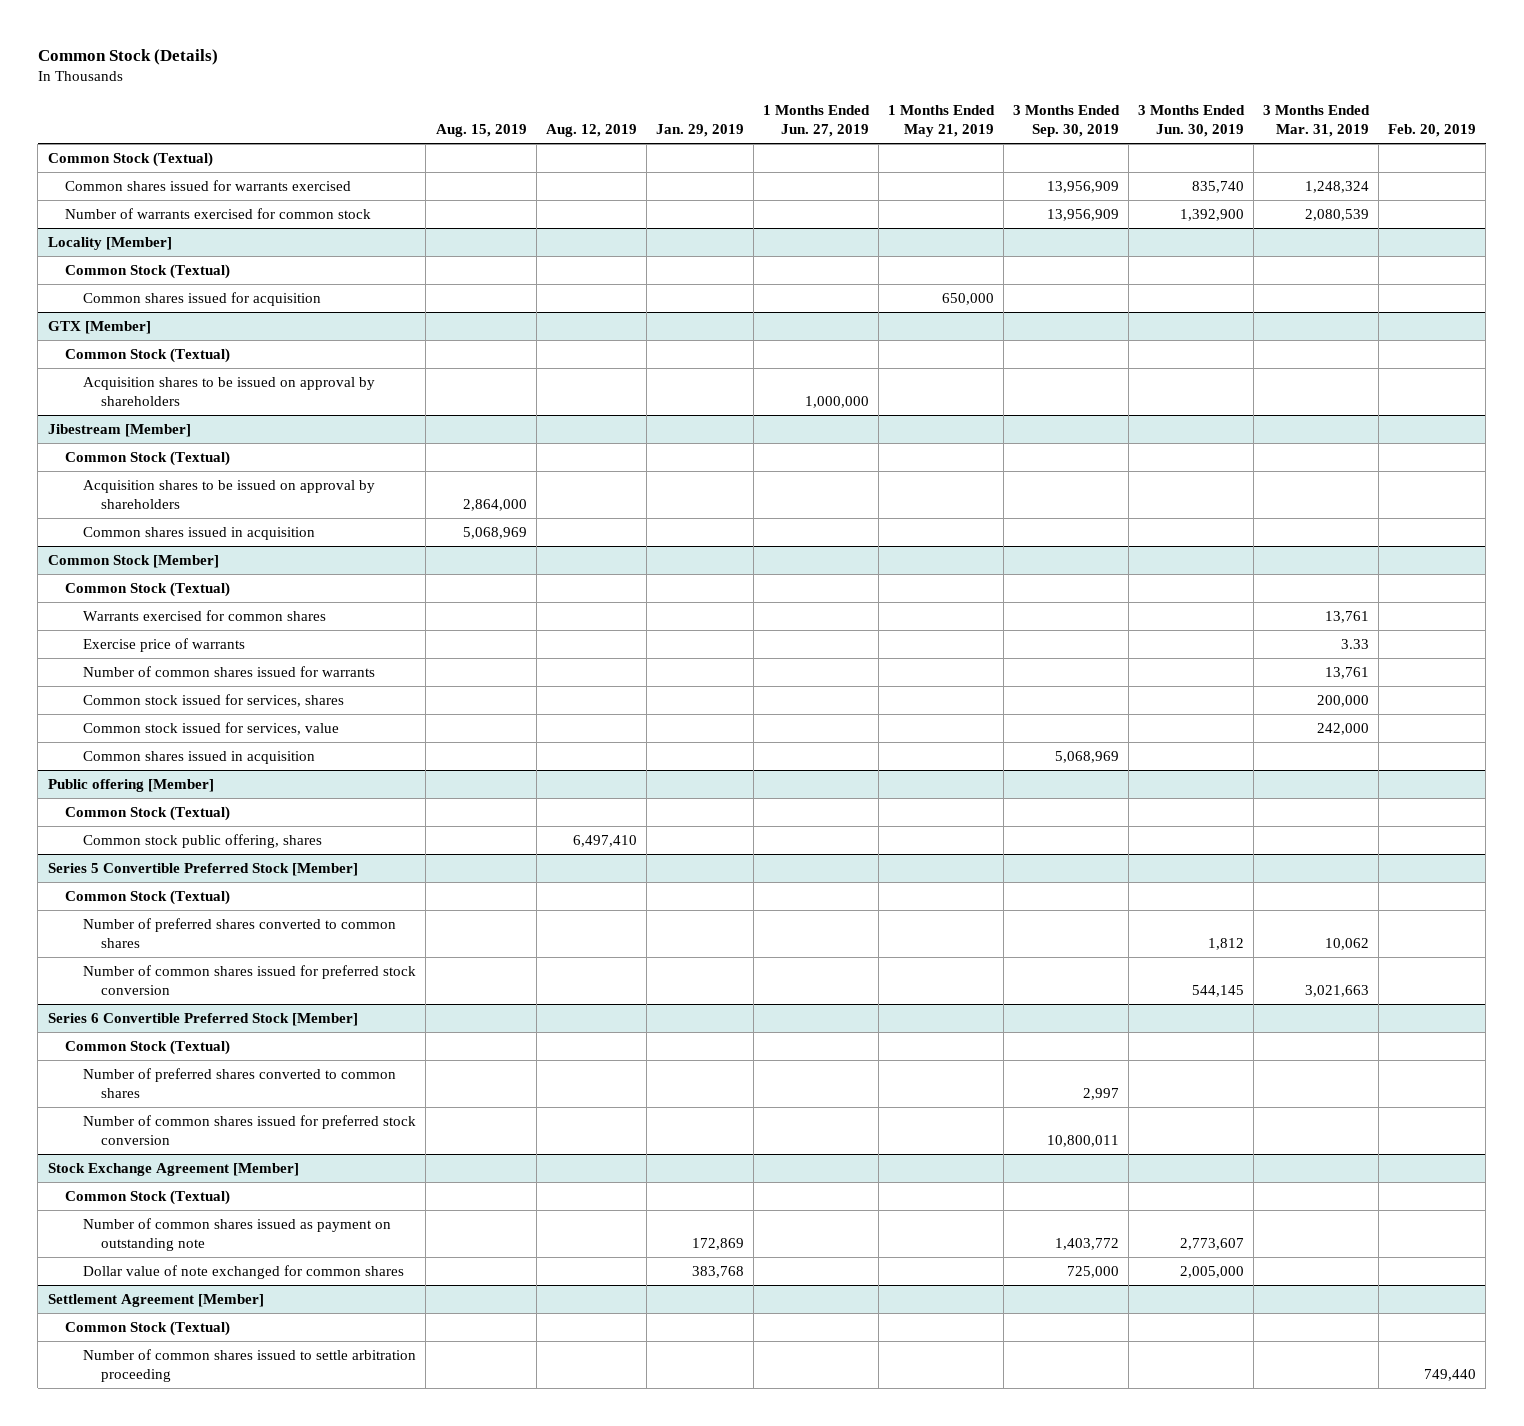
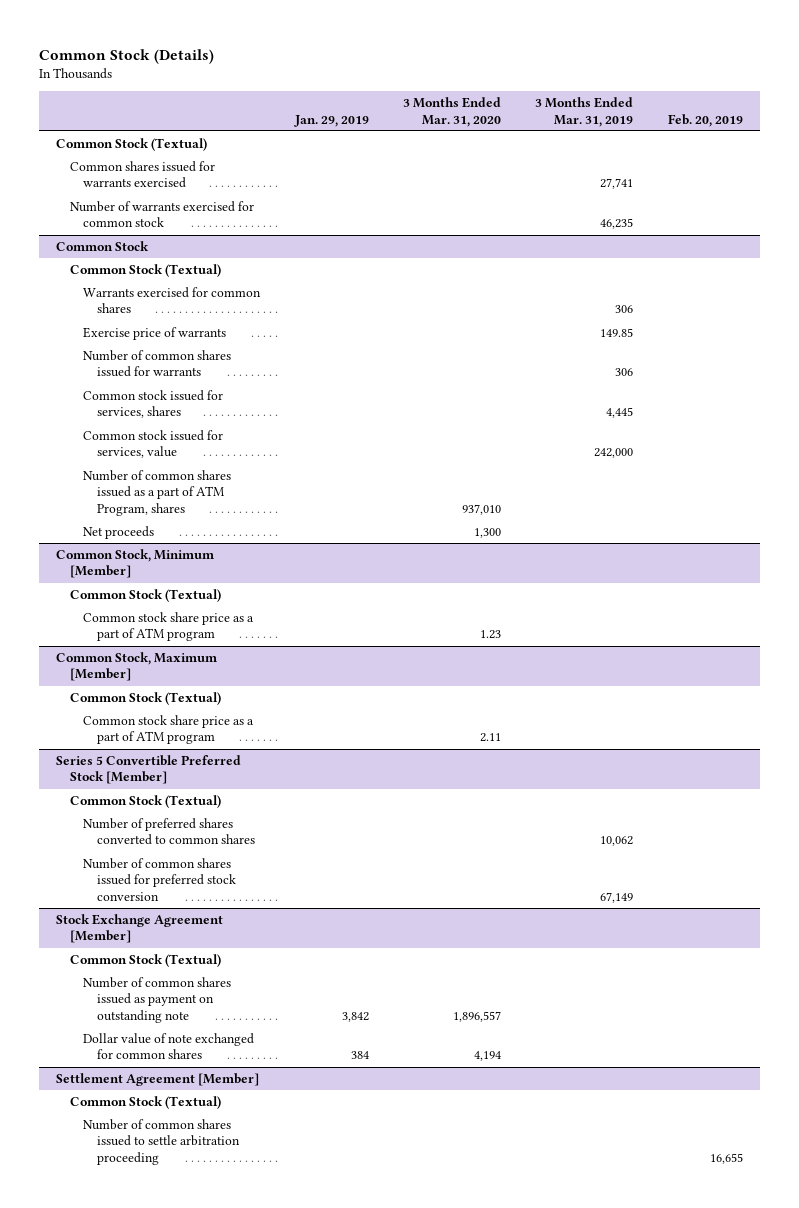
[435,123,527,137] Aug. 15, 2019 -> none
[545,123,637,137] Aug. 12, 2019 -> none
[762,104,870,137] 1 Months Ended Jun. 27, 2019 -> none
[887,104,995,137] 1 Months Ended May 21, 2019 -> none
[1013,104,1121,137] 3 Months Ended Sep. 30, 2019 -> none
[1138,104,1246,137] 3 Months Ended Jun. 30, 2019 -> none
none -> [403,97,502,127] 3 Months Ended Mar. 31, 2020
[47,236,172,250] Locality [Member] -> none
[65,263,231,279] Common Stock (Textual) -> none
[83,291,322,306] Common shares issued for acquisition -> none
[47,320,151,334] GTX [Member] -> none
[65,347,231,363] Common Stock (Textual) -> none
[83,376,376,406] Acquisition shares to be issued on approval by shareholders -> none
[47,423,191,437] Jibestream [Member] -> none
[65,450,231,466] Common Stock (Textual) -> none
[83,479,376,509] Acquisition shares to be issued on approval by shareholders -> none
[83,526,316,540] Common shares issued in acquisition -> none
[1305,180,1370,193] 1,248,324 -> [600,178,634,190] 27,741
[1305,208,1370,221] 2,080,539 -> [600,218,634,230] 46,235
[47,554,219,568] Common Stock [Member] -> [56,240,150,251] Common Stock
[1325,610,1370,623] 13,761 -> [615,305,634,314] 306
[1341,638,1370,649] 3.33 -> [600,327,634,337] 149.85
[1325,666,1370,679] 13,761 -> [615,368,634,377] 306
[1317,694,1370,707] 200,000 -> [606,407,634,419] 4,445
[83,750,316,764] Common shares issued in acquisition -> none
[47,778,214,792] Public offering [Member] -> none
[65,805,231,821] Common Stock (Textual) -> none
[83,833,323,848] Common stock public offering, shares -> none
none -> [83,469,232,516] Number of common shares issued as a part of ATM Program, shares
none -> [83,525,155,539] Net proceeds
none -> [56,548,216,579] Common Stock, Minimum [Member]
none -> [69,588,221,602] Common Stock (Textual)
none -> [83,611,255,642] Common stock share price as a part of ATM program
none -> [56,651,219,682] Common Stock, Maximum [Member]
none -> [69,691,221,705] Common Stock (Textual)
none -> [83,714,255,745] Common stock share price as a part of ATM program
[47,1012,358,1026] Series 6 Convertible Preferred Stock [Member] -> none
[65,1039,231,1055] Common Stock (Textual) -> none
[83,1067,397,1098] Number of preferred shares converted to common shares -> none
[83,1114,417,1145] Number of common shares issued for preferred stock conversion -> none
[1305,984,1370,997] 3,021,663 -> [600,891,634,903] 67,149
[691,1237,744,1250] 172,869 -> [341,1011,369,1022] 3,842
[691,1265,744,1278] 383,768 -> [350,1051,369,1060] 384
[1424,1368,1477,1381] 749,440 -> [709,1152,743,1164] 16,655

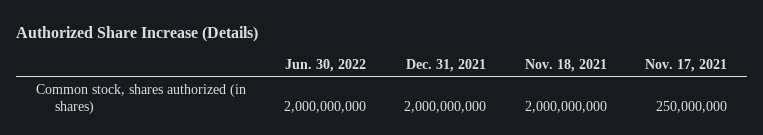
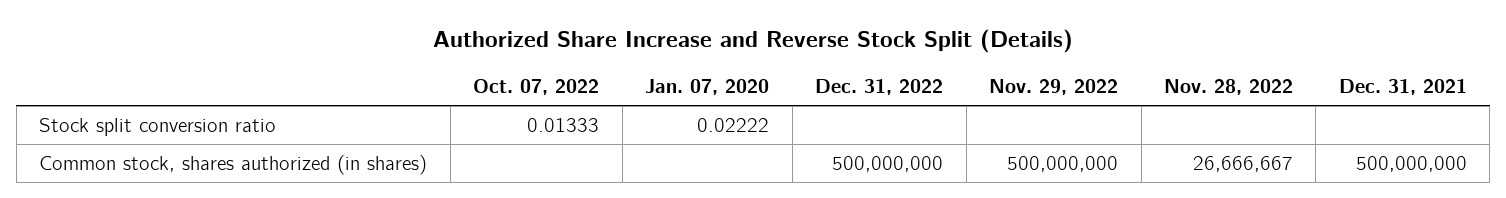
[16,25,259,42] Authorized Share Increase (Details) -> [433,29,1074,54] Authorized Share Increase and Reverse Stock Split (Details)
[284,58,366,72] Jun. 30, 2022 -> none
[524,58,607,72] Nov. 18, 2021 -> none
[645,58,728,72] Nov. 17, 2021 -> none
none -> [473,78,600,95] Oct. 07, 2022
none -> [645,78,770,95] Jan. 07, 2020
none -> [815,78,944,95] Dec. 31, 2022
none -> [989,78,1119,95] Nov. 29, 2022
none -> [1164,78,1294,95] Nov. 28, 2022
none -> [39,117,277,136] Stock split conversion ratio
[404,101,487,114] 2,000,000,000 -> [1355,155,1467,172] 500,000,000

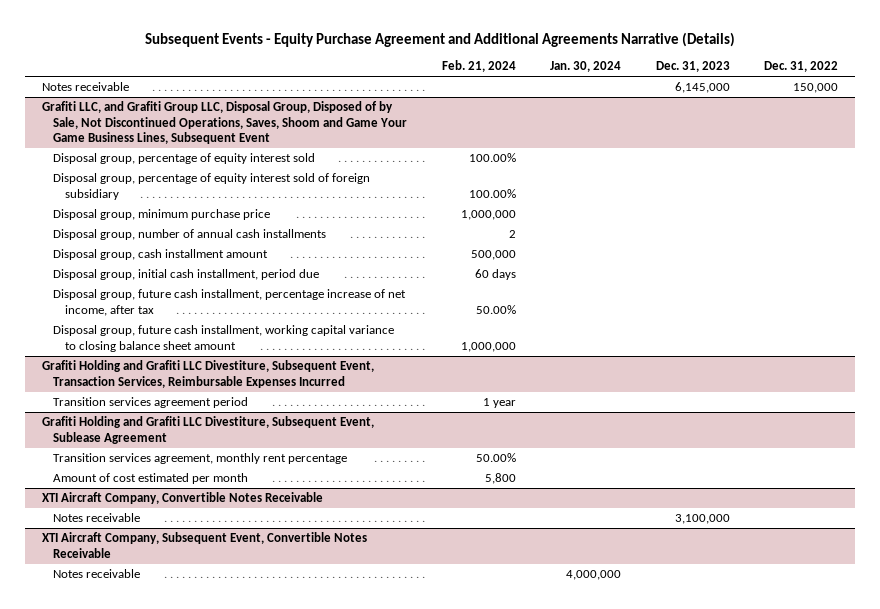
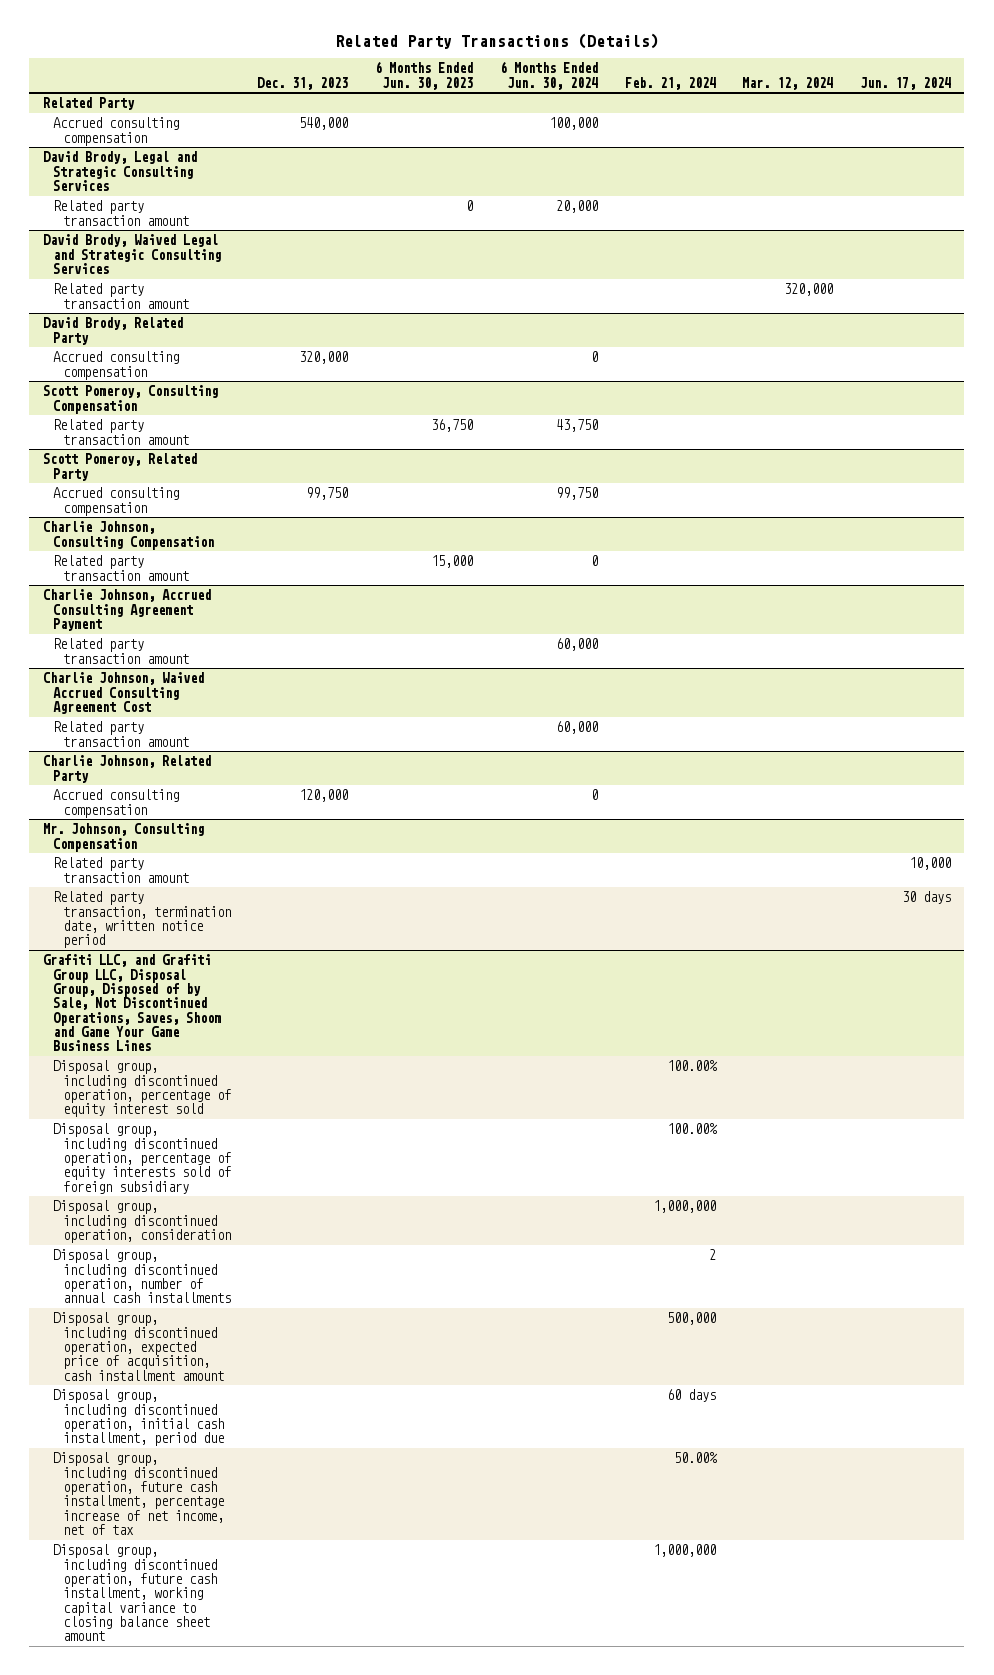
[144,31,735,47] Subsequent Events - Equity Purchase Agreement and Additional Agreements Narrative (Details) -> [334,32,659,49] Related Party Transactions (Details)
[550,61,622,73] Jan. 30, 2024 -> none
[763,61,838,73] Dec. 31, 2022 -> none
none -> [375,61,474,90] 6 Months Ended Jun. 30, 2023
none -> [499,61,598,90] 6 Months Ended Jun. 30, 2024
none -> [742,76,834,90] Mar. 12, 2024
none -> [860,76,952,90] Jun. 17, 2024
[41,82,129,92] Notes receivable -> none
[41,360,374,388] Grafiti Holding and Grafiti LLC Divestiture, Subsequent Event, Transaction Services, Reimbursable Expenses Incurred -> none
[53,397,249,409] Transition services agreement period -> none
[41,416,374,444] Grafiti Holding and Grafiti LLC Divestiture, Subsequent Event, Sublease Agreement -> none
[53,453,348,465] Transition services agreement, monthly rent percentage -> none
[53,473,249,485] Amount of cost estimated per month -> none
[41,492,323,505] XTI Aircraft Company, Convertible Notes Receivable -> none
[53,513,141,523] Notes receivable -> none
[41,532,367,558] XTI Aircraft Company, Subsequent Event, Convertible Notes Receivable -> none
[53,569,141,579] Notes receivable -> none
none -> [42,97,135,111] Related Party
none -> [52,117,179,146] Accrued consulting compensation
none -> [42,151,197,191] David Brody, Legal and Strategic Consulting Services
none -> [52,200,189,226] Related party transaction amount
none -> [42,234,221,274] David Brody, Waived Legal and Strategic Consulting Services
none -> [52,283,189,309] Related party transaction amount
none -> [42,317,183,345] David Brody, Related Party
none -> [52,351,179,380] Accrued consulting compensation
none -> [42,385,218,414] Scott Pomeroy, Consulting Compensation
none -> [52,419,189,445] Related party transaction amount
none -> [42,453,197,481] Scott Pomeroy, Related Party
none -> [52,487,179,516] Accrued consulting compensation
none -> [42,521,214,550] Charlie Johnson, Consulting Compensation
none -> [52,555,189,581] Related party transaction amount
none -> [42,589,211,631] Charlie Johnson, Accrued Consulting Agreement Payment
none -> [52,638,189,664] Related party transaction amount
none -> [42,672,204,714] Charlie Johnson, Waived Accrued Consulting Agreement Cost
none -> [52,721,189,747] Related party transaction amount
none -> [42,755,211,783] Charlie Johnson, Related Party
none -> [52,789,179,818] Accrued consulting compensation
none -> [42,823,204,852] Mr. Johnson, Consulting Compensation
none -> [52,857,189,883] Related party transaction amount
none -> [52,891,231,949] Related party transaction, termination date, written notice period
[41,101,408,145] Grafiti LLC, and Grafiti Group LLC, Disposal Group, Disposed of by Sale, Not Discontinued Operations, Saves, Shoom and Game Your Game Business Lines, Subsequent Event -> [42,954,221,1052] Grafiti LLC, and Grafiti Group LLC, Disposal Group, Disposed of by Sale, Not Discontinued Operations, Saves, Shoom and Game Your Game Business Lines
[53,153,316,165] Disposal group, percentage of equity interest sold -> [52,1060,231,1118] Disposal group, including discontinued operation, percentage of equity interest sold
[53,173,371,200] Disposal group, percentage of equity interest sold of foreign subsidiary -> [52,1123,231,1194] Disposal group, including discontinued operation, percentage of equity interests sold of foreign subsidiary
[53,209,271,221] Disposal group, minimum purchase price -> [52,1200,231,1243] Disposal group, including discontinued operation, consideration
[53,229,327,241] Disposal group, number of annual cash installments -> [52,1249,231,1304] Disposal group, including discontinued operation, number of annual cash installments
[53,249,269,261] Disposal group, cash installment amount -> [52,1312,224,1381] Disposal group, including discontinued operation, expected price of acquisition, cash installment amount
[53,269,320,281] Disposal group, initial cash installment, period due -> [52,1389,224,1447] Disposal group, including discontinued operation, initial cash installment, period due
[53,289,407,316] Disposal group, future cash installment, percentage increase of net income, after tax -> [52,1452,224,1536] Disposal group, including discontinued operation, future cash installment, percentage increase of net income, net of tax
[53,325,395,352] Disposal group, future cash installment, working capital variance to closing balance sheet amount -> [52,1544,217,1642] Disposal group, including discontinued operation, future cash installment, working capital variance to closing balance sheet amount

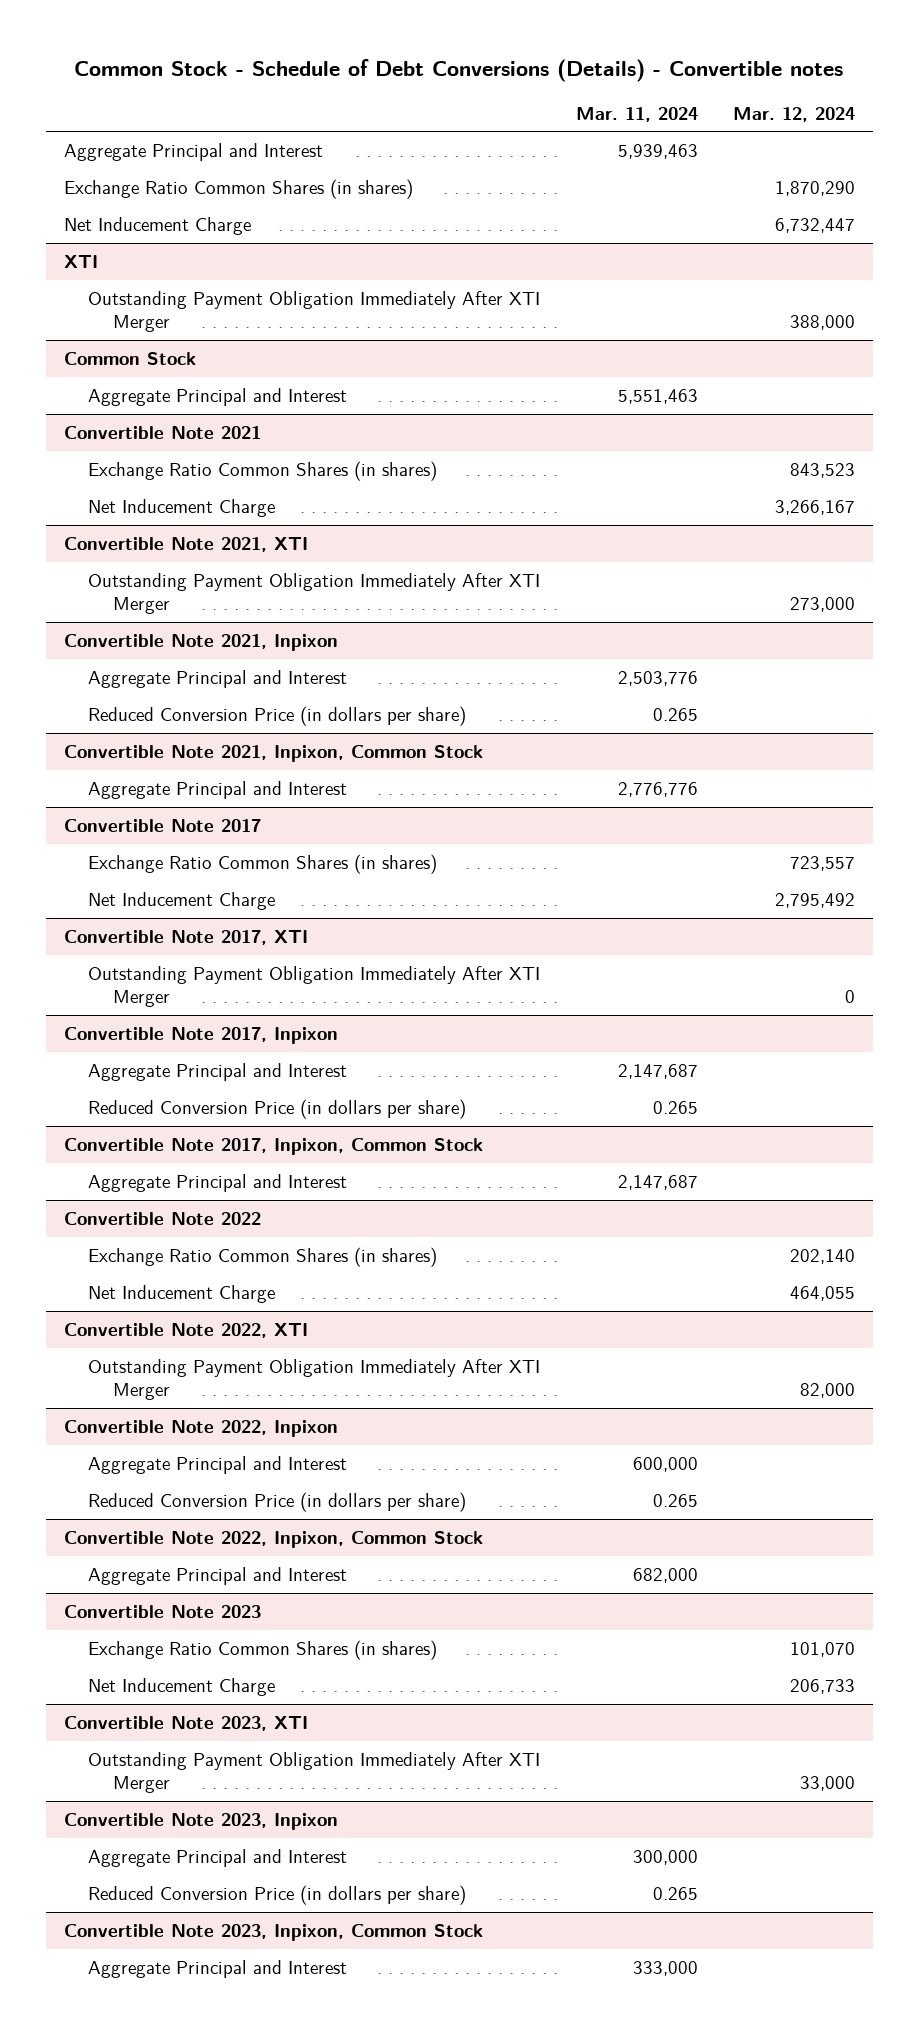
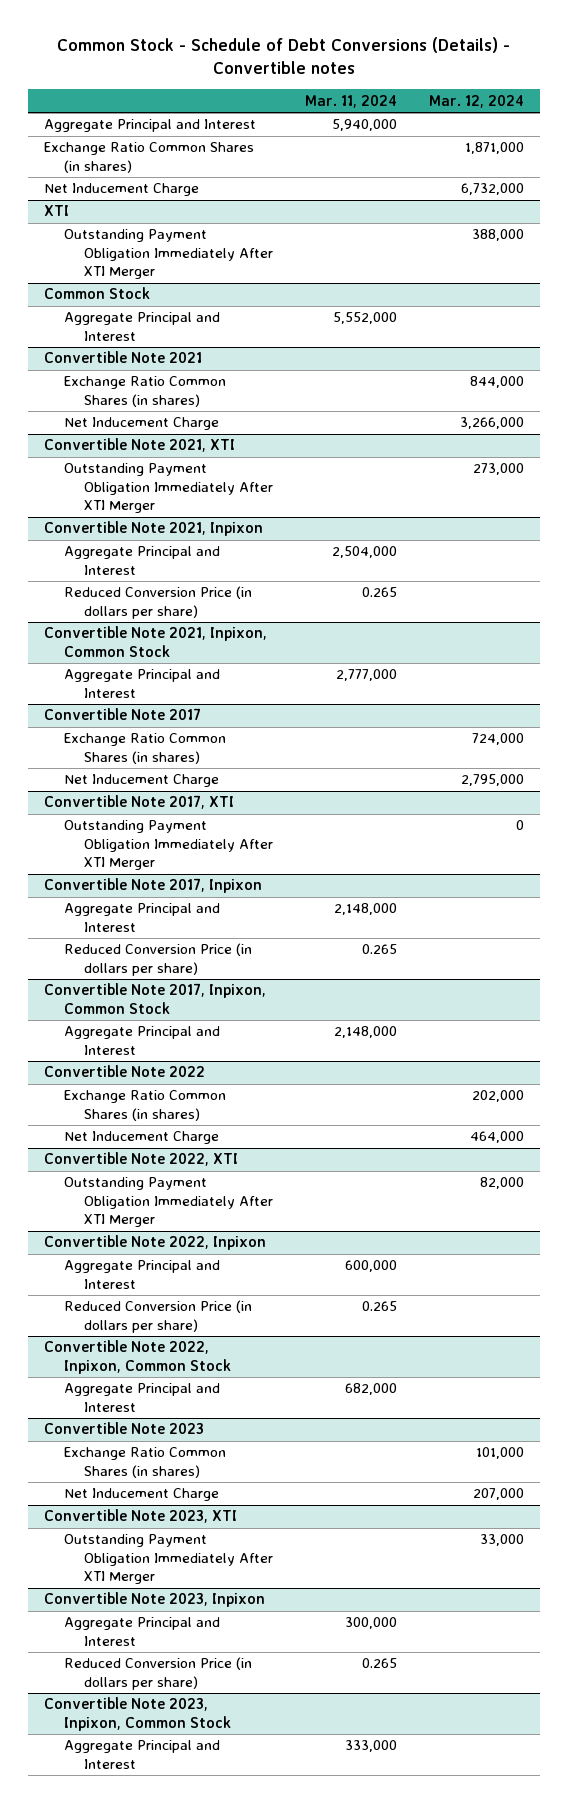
[617,144,698,160] 5,939,463 -> [332,119,398,132] 5,940,000
[774,181,855,197] 1,870,290 -> [464,142,524,155] 1,871,000
[774,218,855,234] 6,732,447 -> [460,183,524,196] 6,732,000
[617,389,698,405] 5,551,463 -> [333,312,398,325] 5,552,000
[789,463,855,479] 843,523 -> [469,376,524,389] 844,000
[774,500,855,516] 3,266,167 -> [459,417,524,430] 3,266,000
[617,671,698,687] 2,503,776 -> [332,546,398,559] 2,504,000
[617,782,698,798] 2,776,776 -> [336,669,398,682] 2,777,000
[789,856,855,872] 723,557 -> [471,733,524,746] 724,000
[774,893,855,909] 2,795,492 -> [460,774,524,787] 2,795,000
[617,1064,698,1080] 2,147,687 -> [334,903,398,916] 2,148,000
[617,1175,698,1191] 2,147,687 -> [334,1026,398,1039] 2,148,000
[789,1249,855,1265] 202,140 -> [471,1090,524,1103] 202,000
[789,1286,855,1302] 464,055 -> [469,1131,524,1144] 464,000
[789,1642,855,1658] 101,070 -> [475,1447,524,1460] 101,000
[789,1679,855,1695] 206,733 -> [472,1488,524,1501] 207,000

